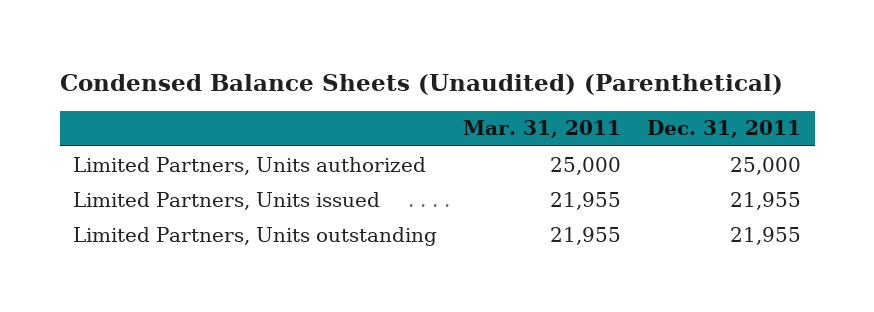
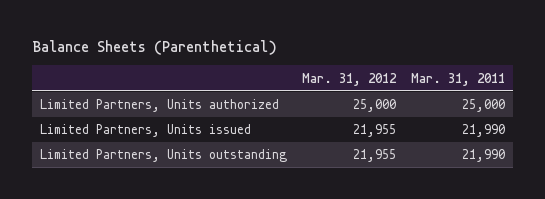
[59,73,783,95] Condensed Balance Sheets (Unaudited) (Parenthetical) -> [32,40,278,56] Balance Sheets (Parenthetical)
[647,120,802,139] Dec. 31, 2011 -> none
none -> [302,72,398,86] Mar. 31, 2012
[550,191,622,210] 21,955 -> [462,124,506,138] 21,990
[550,226,622,245] 21,955 -> [462,149,506,163] 21,990

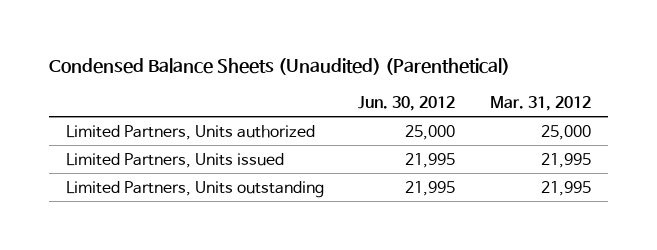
[32,40,278,56] Balance Sheets (Parenthetical) -> [48,58,510,76] Condensed Balance Sheets (Unaudited) (Parenthetical)
[411,72,506,86] Mar. 31, 2011 -> none
none -> [358,95,456,111] Jun. 30, 2012
[353,124,397,138] 21,955 -> [541,152,592,168] 21,995
[353,149,397,163] 21,955 -> [541,180,592,196] 21,995

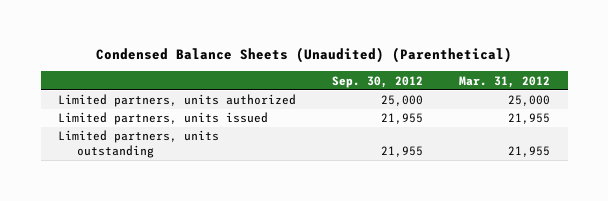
[358,95,456,111] Jun. 30, 2012 -> none
none -> [332,75,424,88] Sep. 30, 2012
[65,124,315,140] Limited Partners, Units authorized -> [58,94,297,108] Limited partners, units authorized
[65,152,284,168] Limited Partners, Units issued -> [58,112,269,126] Limited partners, units issued
[541,152,592,168] 21,995 -> [507,113,550,125] 21,955
[65,180,324,198] Limited Partners, Units outstanding -> [58,130,220,158] Limited partners, units outstanding
[541,180,592,196] 21,995 -> [507,145,550,157] 21,955

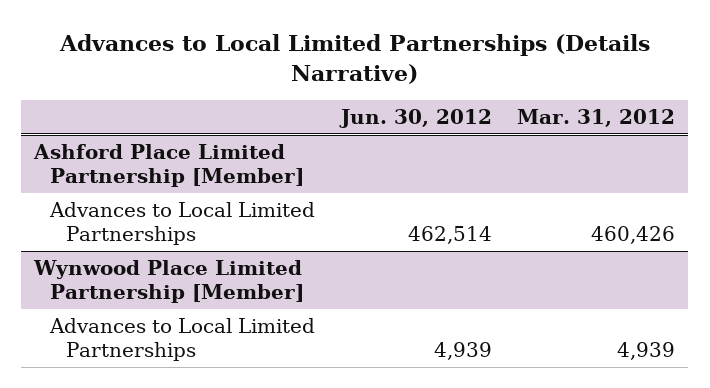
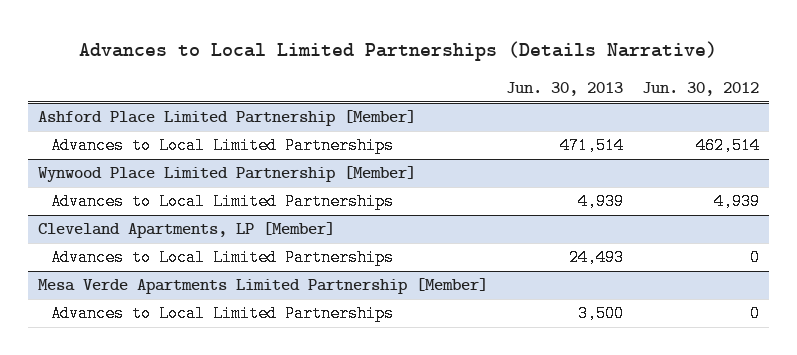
[517,108,676,127] Mar. 31, 2012 -> none
none -> [506,82,624,97] Jun. 30, 2013
none -> [37,222,335,239] Cleveland Apartments, LP [Member]
none -> [50,249,394,267] Advances to Local Limited Partnerships
none -> [37,278,488,295] Mesa Verde Apartments Limited Partnership [Member]
none -> [50,305,394,323] Advances to Local Limited Partnerships

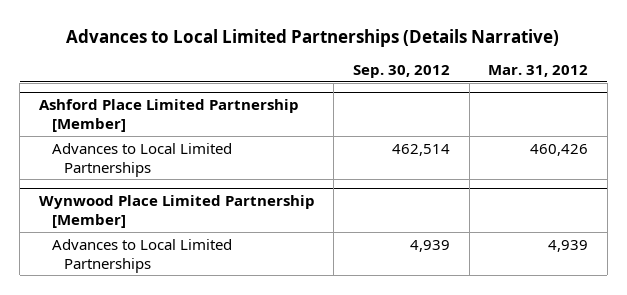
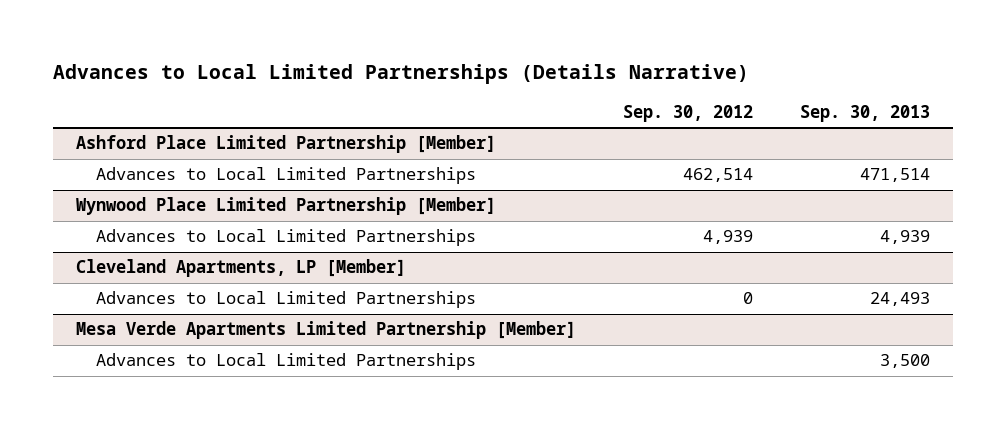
[488,65,589,78] Mar. 31, 2012 -> none
none -> [799,104,930,122] Sep. 30, 2013
none -> [76,259,407,278] Cleveland Apartments, LP [Member]
none -> [96,291,477,309] Advances to Local Limited Partnerships
none -> [76,321,577,340] Mesa Verde Apartments Limited Partnership [Member]
none -> [96,353,477,371] Advances to Local Limited Partnerships

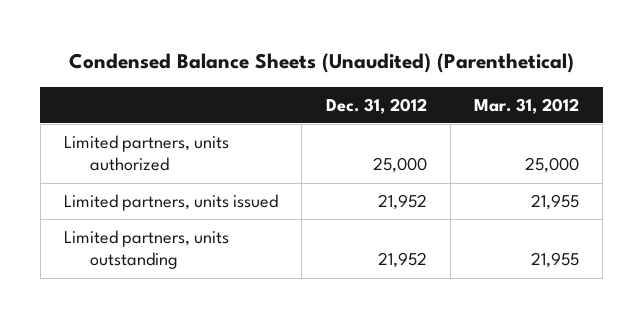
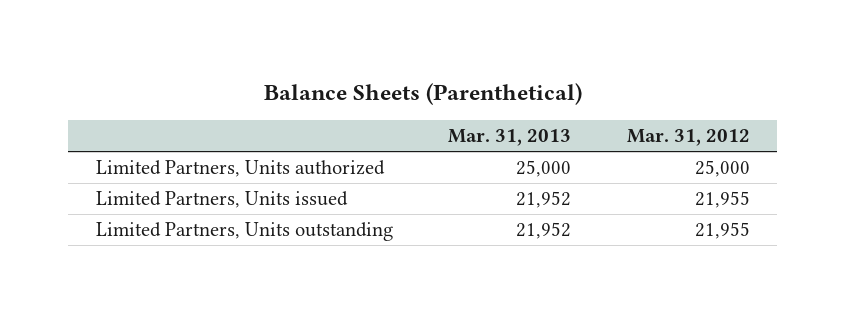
[68,53,574,74] Condensed Balance Sheets (Unaudited) (Parenthetical) -> [263,82,582,105] Balance Sheets (Parenthetical)
[325,97,427,114] Dec. 31, 2012 -> none
none -> [448,129,572,147] Mar. 31, 2013
[64,135,230,172] Limited partners, units authorized -> [95,160,385,178] Limited Partners, Units authorized
[64,194,279,212] Limited partners, units issued -> [95,191,348,209] Limited Partners, Units issued
[64,230,230,270] Limited partners, units outstanding -> [95,222,393,242] Limited Partners, Units outstanding

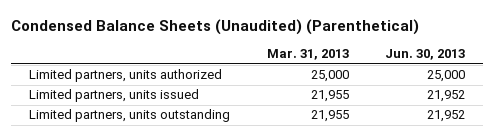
[263,82,582,105] Balance Sheets (Parenthetical) -> [11,19,420,36] Condensed Balance Sheets (Unaudited) (Parenthetical)
[626,129,750,147] Mar. 31, 2012 -> none
none -> [384,49,465,61] Jun. 30, 2013
[95,160,385,178] Limited Partners, Units authorized -> [29,69,223,83] Limited partners, units authorized
[95,191,348,209] Limited Partners, Units issued -> [29,89,200,103] Limited partners, units issued
[516,191,572,209] 21,952 -> [310,90,349,103] 21,955
[95,222,393,242] Limited Partners, Units outstanding -> [29,109,231,123] Limited partners, units outstanding
[516,222,572,240] 21,952 -> [310,110,349,123] 21,955

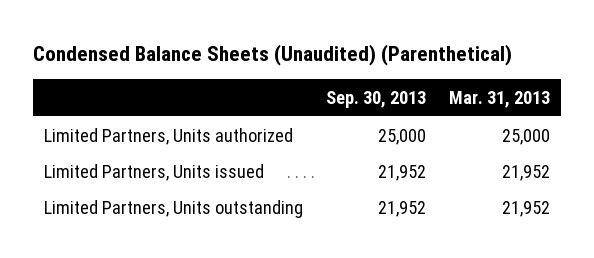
[384,49,465,61] Jun. 30, 2013 -> none
none -> [325,91,426,109] Sep. 30, 2013
[29,69,223,83] Limited partners, units authorized -> [44,127,294,145] Limited Partners, Units authorized
[29,89,200,103] Limited partners, units issued -> [44,163,265,181] Limited Partners, Units issued
[310,90,349,103] 21,955 -> [501,164,550,181] 21,952
[29,109,231,123] Limited partners, units outstanding -> [44,199,304,218] Limited Partners, Units outstanding
[310,110,349,123] 21,955 -> [501,200,550,217] 21,952

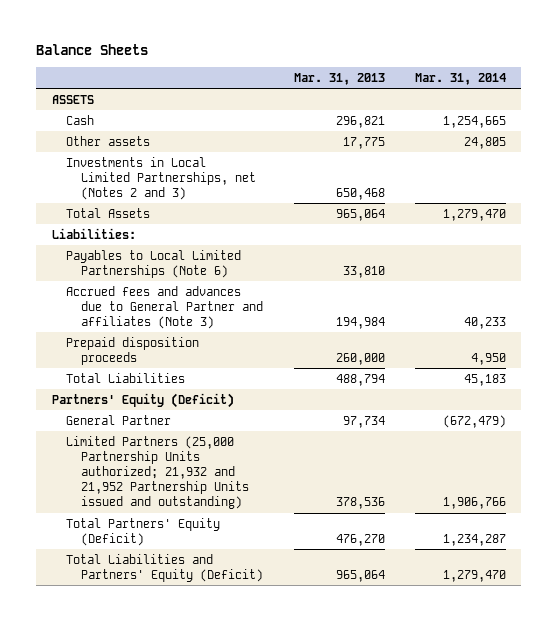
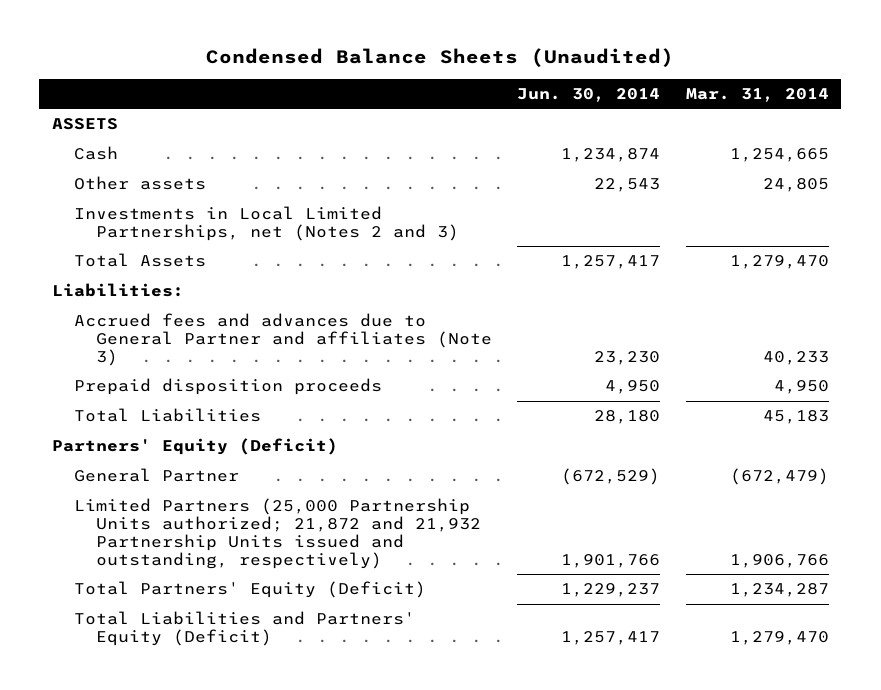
[36,43,149,55] Balance Sheets -> [206,48,675,68] Condensed Balance Sheets (Unaudited)
[293,72,385,85] Mar. 31, 2013 -> none
none -> [517,88,661,103] Jun. 30, 2014
[66,249,242,278] Payables to Local Limited Partnerships (Note 6) -> none
[66,435,250,510] Limited Partners (25,000 Partnership Units authorized; 21,932 and 21,952 Partnership Units issued and outstanding) -> [73,498,481,569] Limited Partners (25,000 Partnership Units authorized; 21,872 and 21,932 Partnership Units issued and outstanding, respectively)

